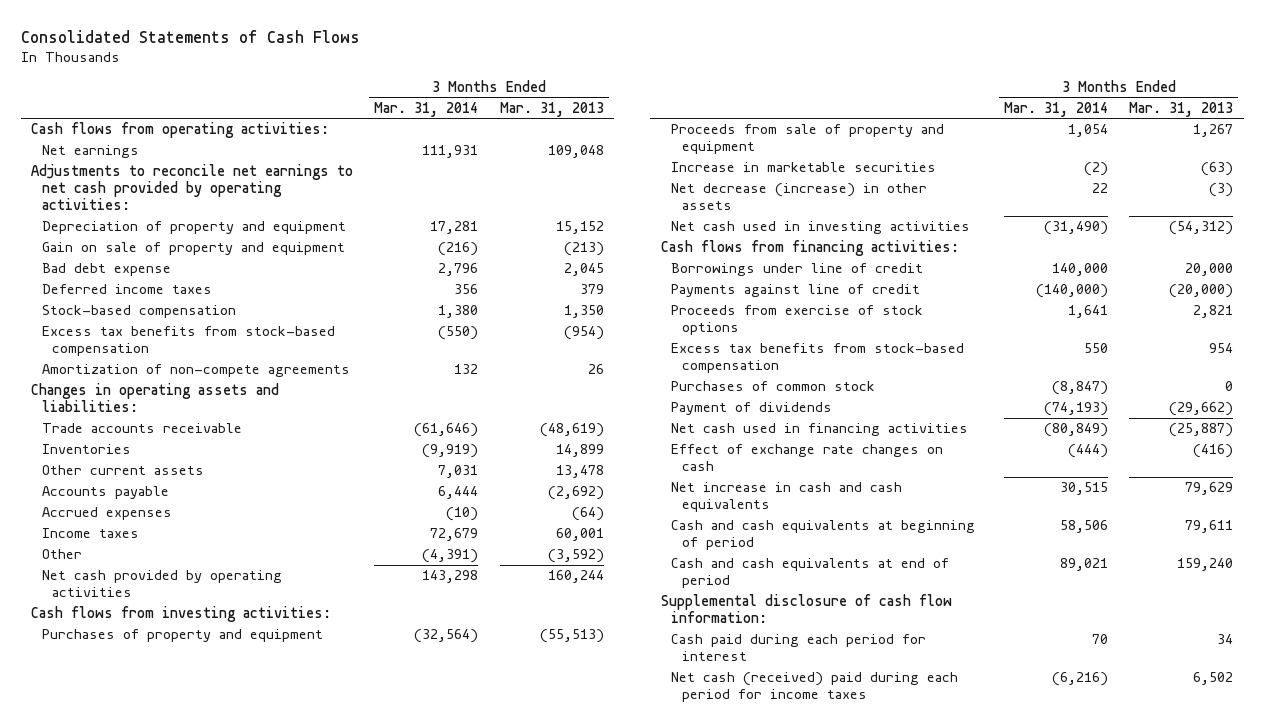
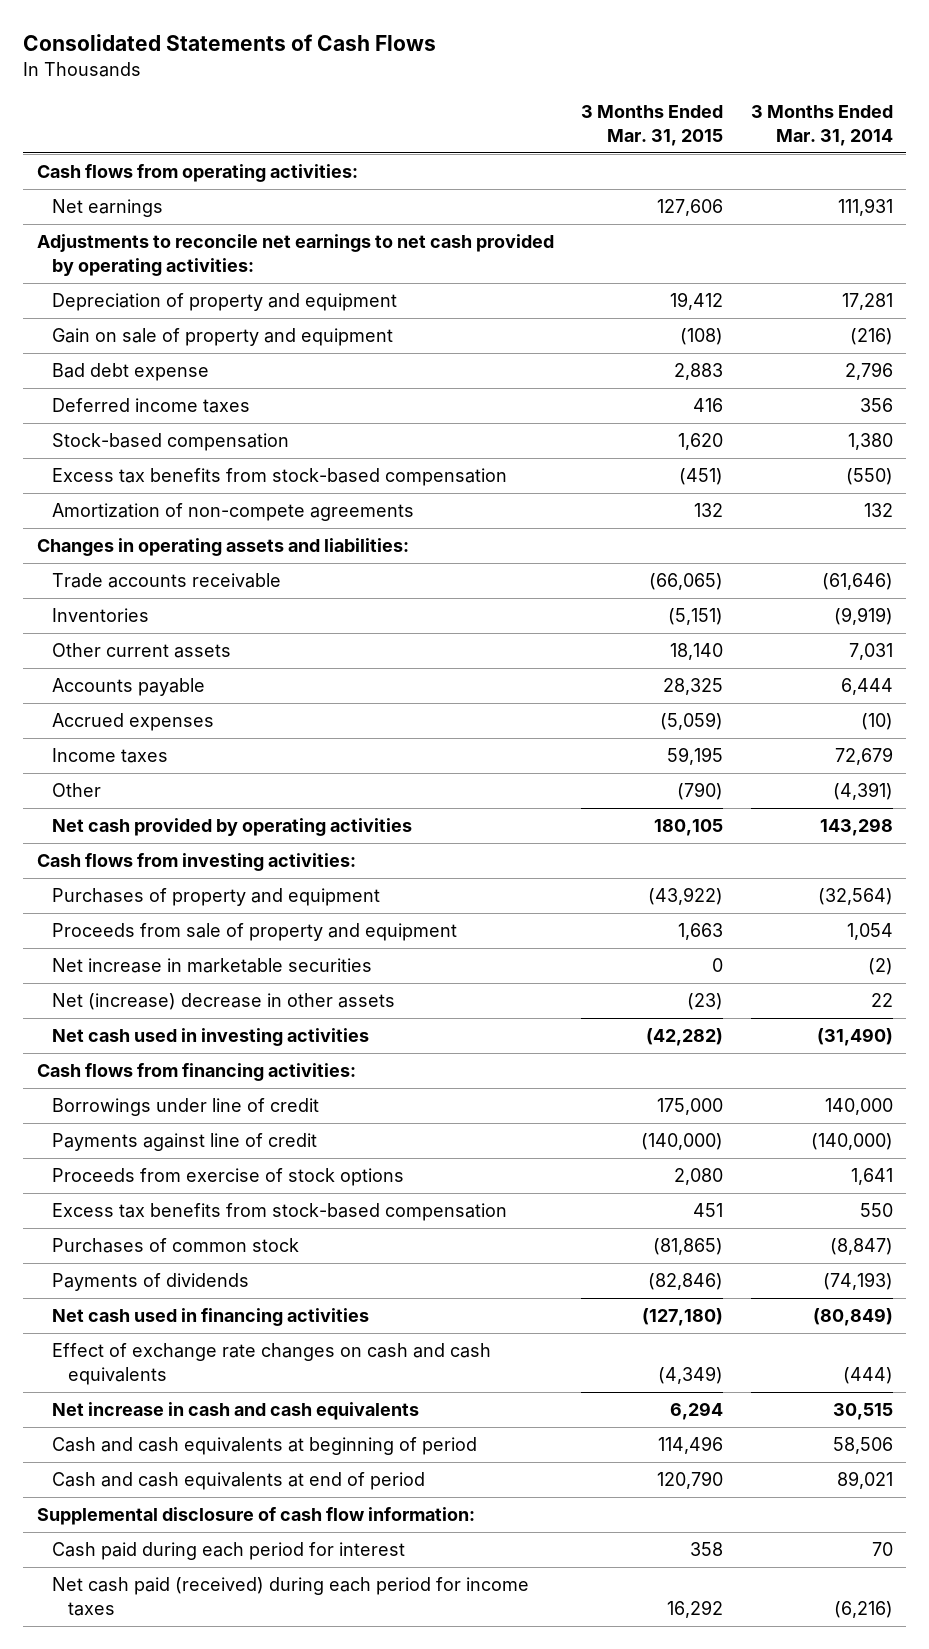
[499,101,604,117] Mar. 31, 2013 -> none
none -> [581,105,724,146] 3 Months Ended Mar. 31, 2015
[671,162,937,173] Increase in marketable securities -> [52,958,373,974] Net increase in marketable securities
[671,183,928,211] Net decrease (increase) in other assets -> [52,993,396,1011] Net (increase) decrease in other assets
[671,402,833,416] Payment of dividends -> [52,1273,250,1292] Payments of dividends
[671,444,944,472] Effect of exchange rate changes on cash -> [52,1343,492,1385] Effect of exchange rate changes on cash and cash equivalents
[671,672,959,703] Net cash (received) paid during each period for income taxes -> [52,1577,530,1616] Net cash paid (received) during each period for income taxes

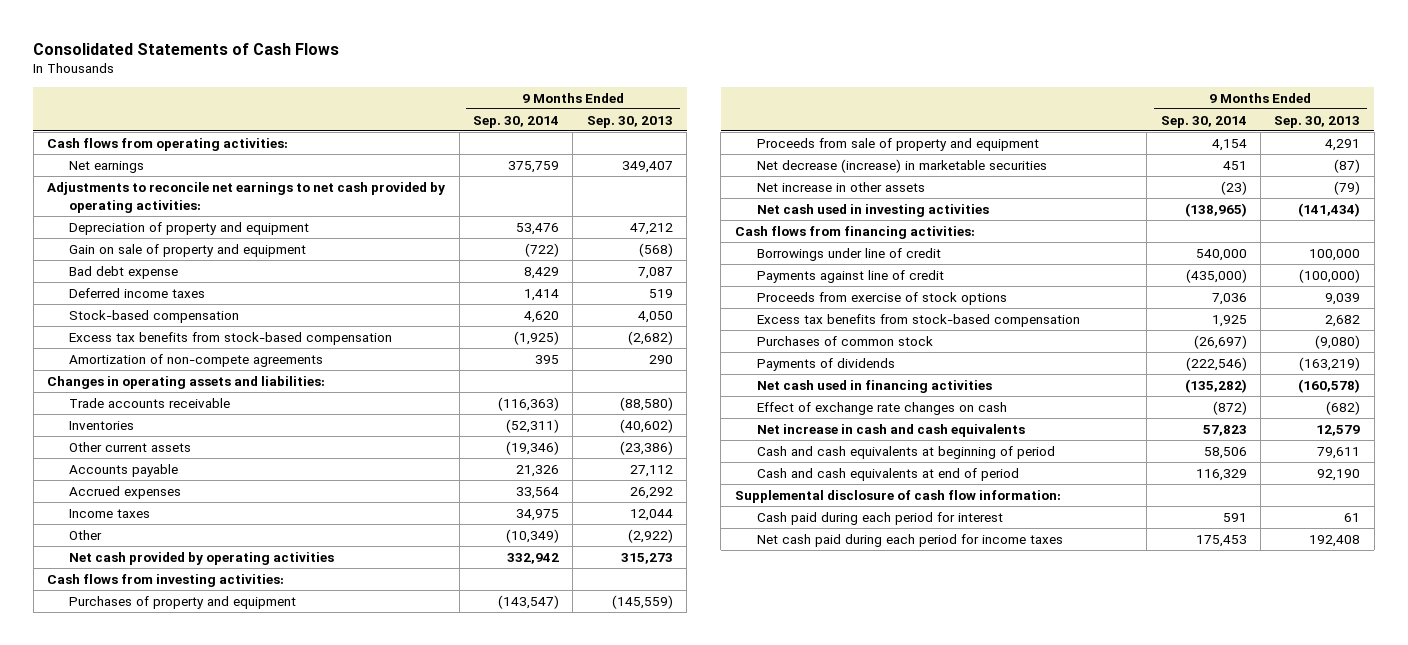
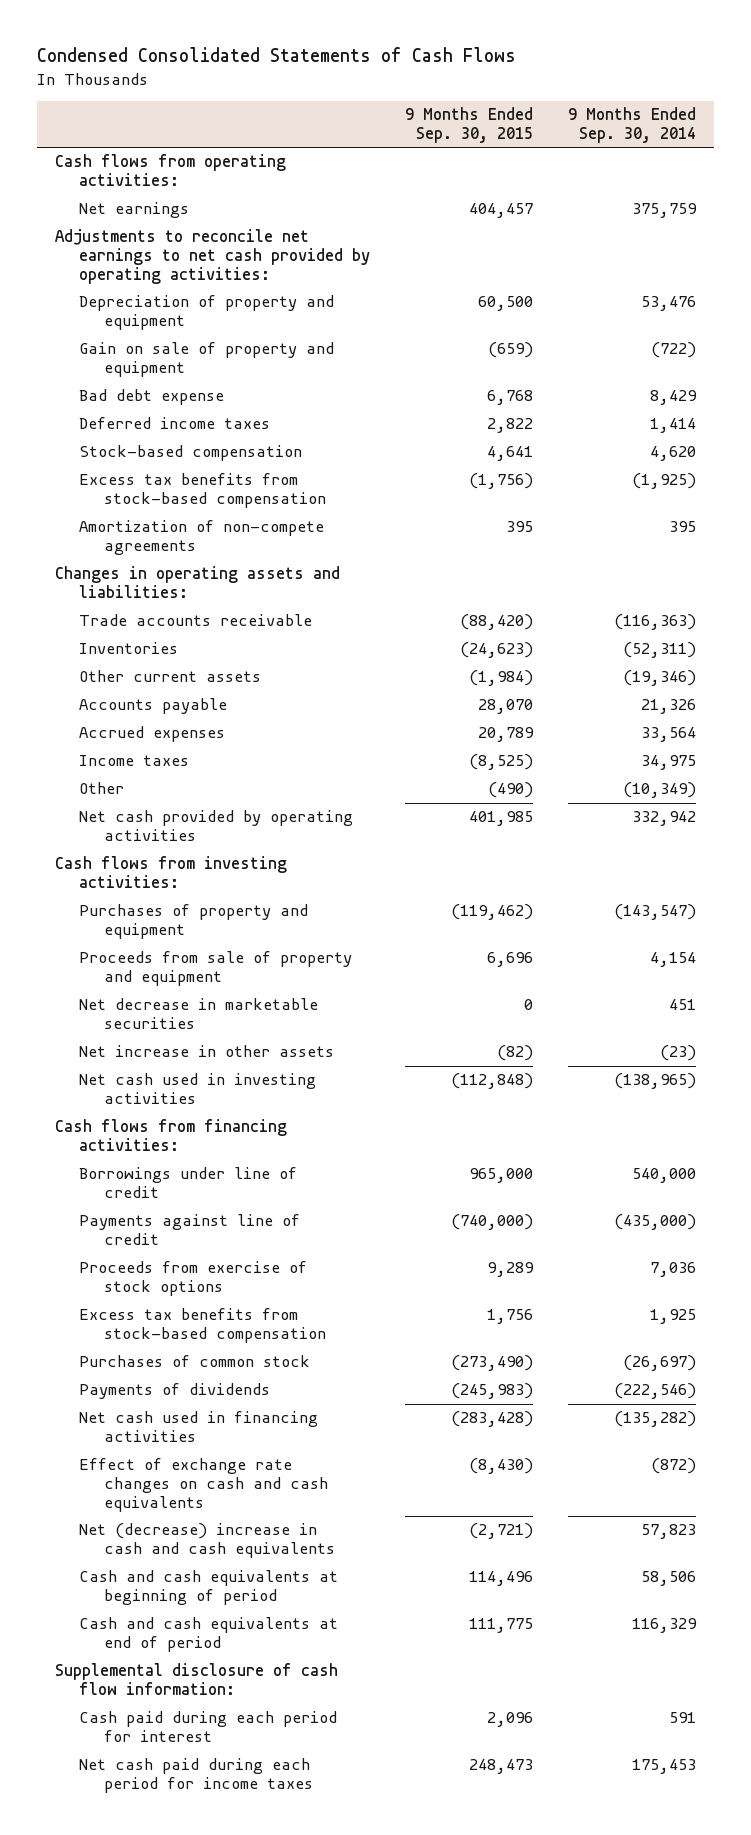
[33,42,340,55] Consolidated Statements of Cash Flows -> [37,47,517,63] Condensed Consolidated Statements of Cash Flows
[586,115,673,128] Sep. 30, 2013 -> none
none -> [405,107,534,144] 9 Months Ended Sep. 30, 2015
[756,158,1047,173] Net decrease (increase) in marketable securities -> [79,998,319,1030] Net decrease in marketable securities
[756,401,1007,415] Effect of exchange rate changes on cash -> [79,1458,328,1513] Effect of exchange rate changes on cash and cash equivalents
[756,423,1025,437] Net increase in cash and cash equivalents -> [79,1523,335,1559] Net (decrease) increase in cash and cash equivalents

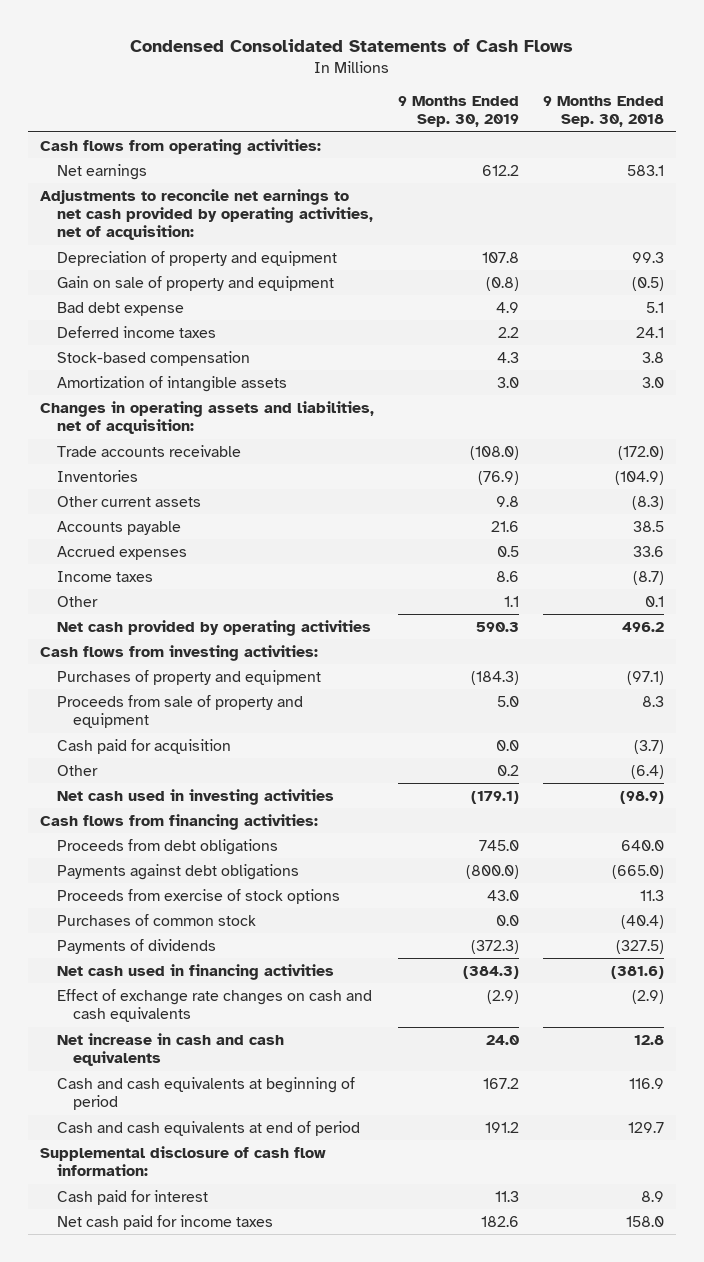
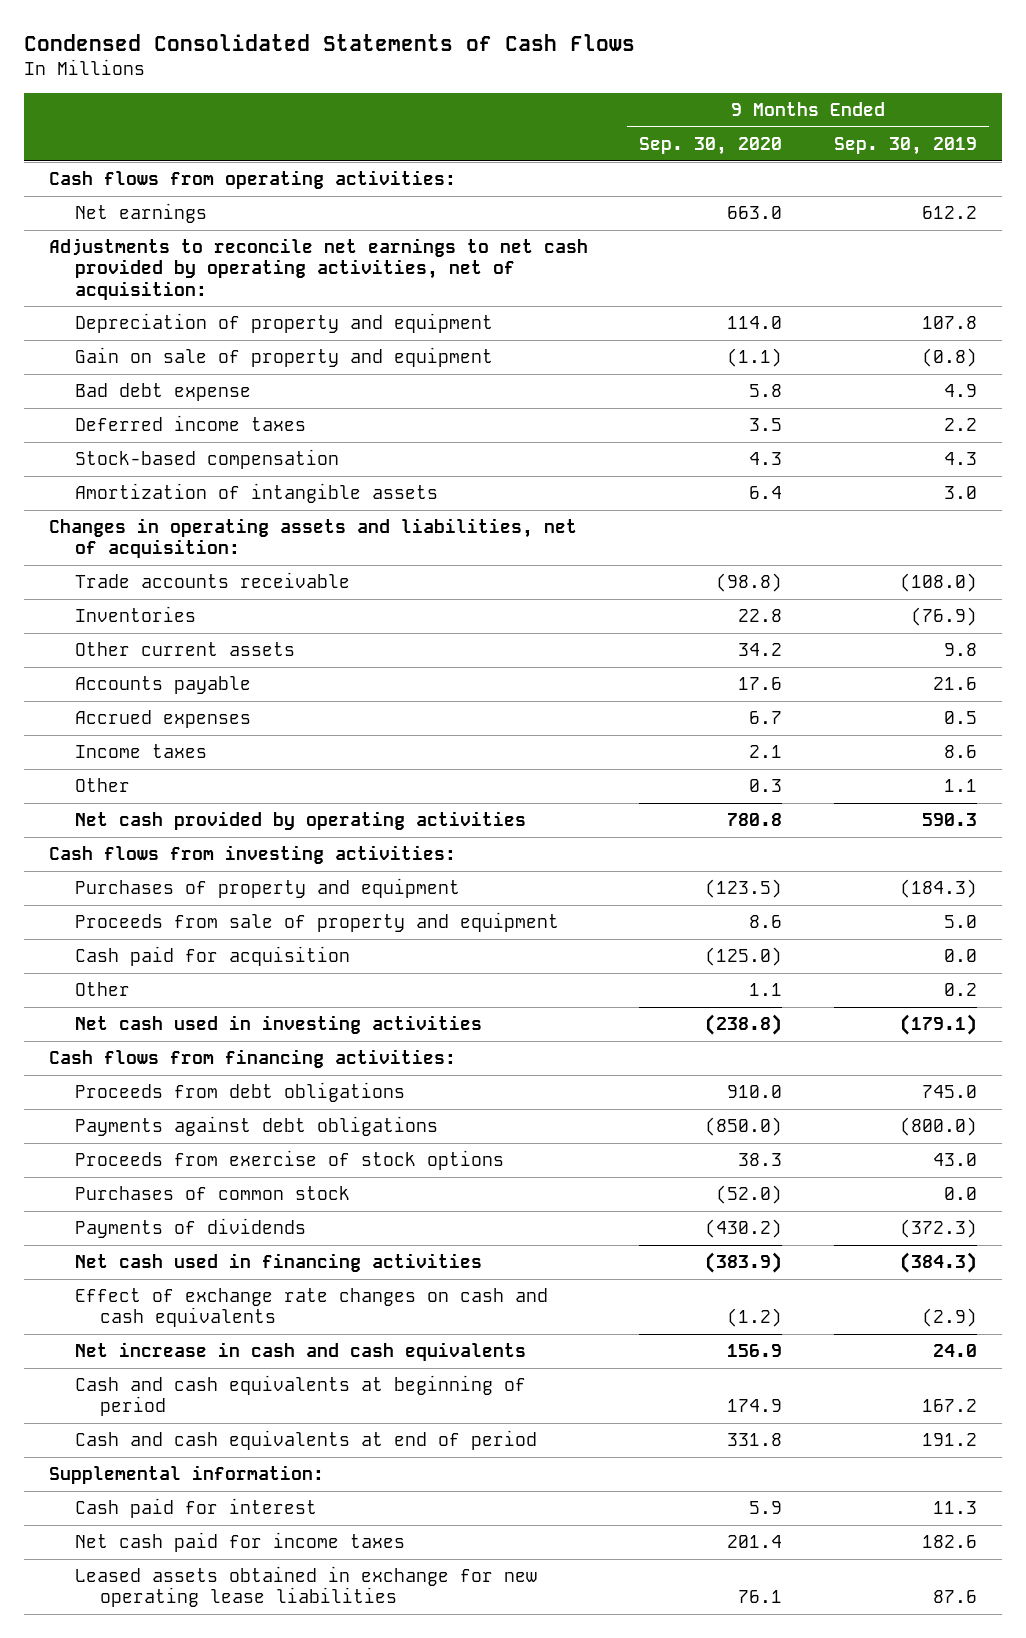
[543,95,665,128] 9 Months Ended Sep. 30, 2018 -> none
none -> [639,137,783,156] Sep. 30, 2020
[40,1145,327,1177] Supplemental disclosure of cash flow information: -> [49,1465,325,1485] Supplemental information:
none -> [74,1566,537,1608] Leased assets obtained in exchange for new operating lease liabilities

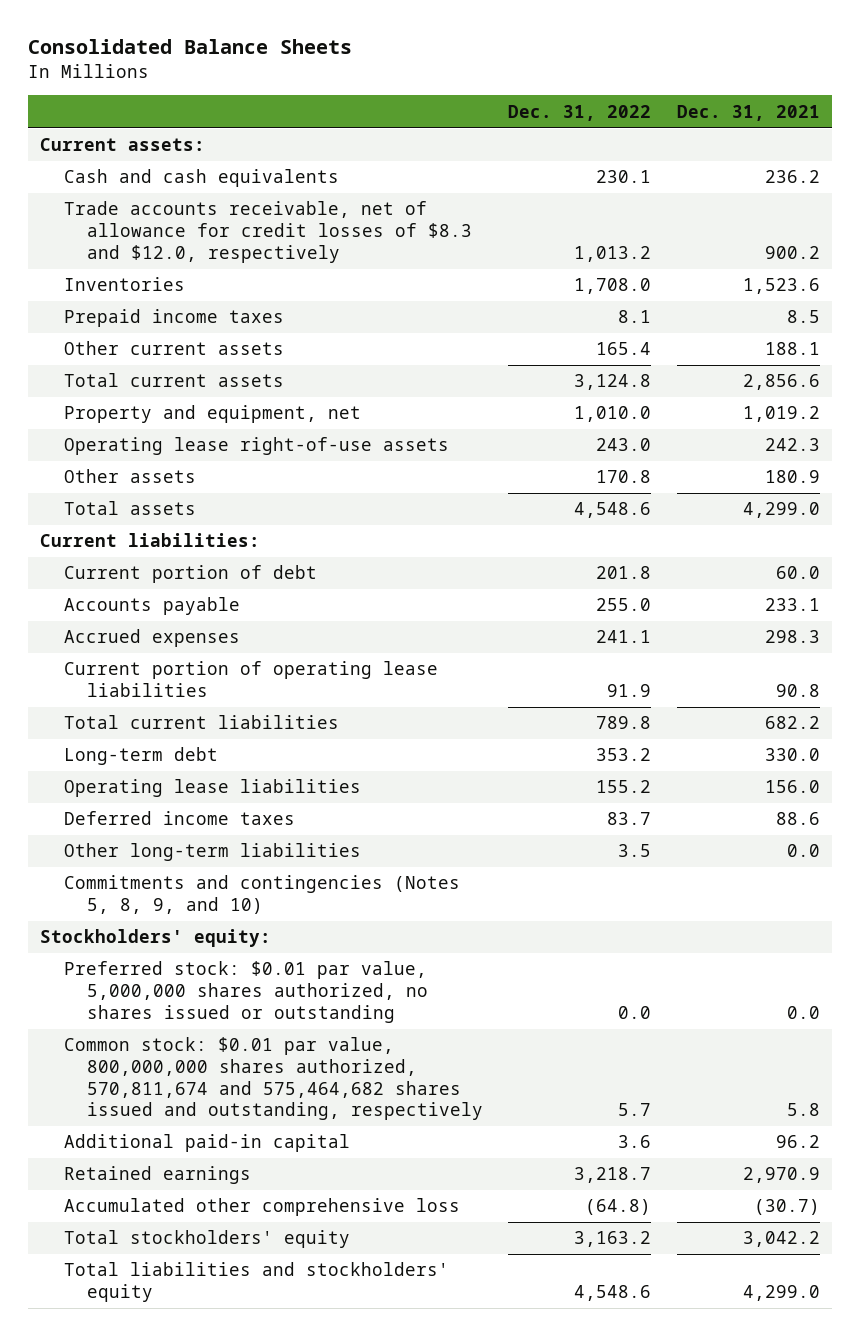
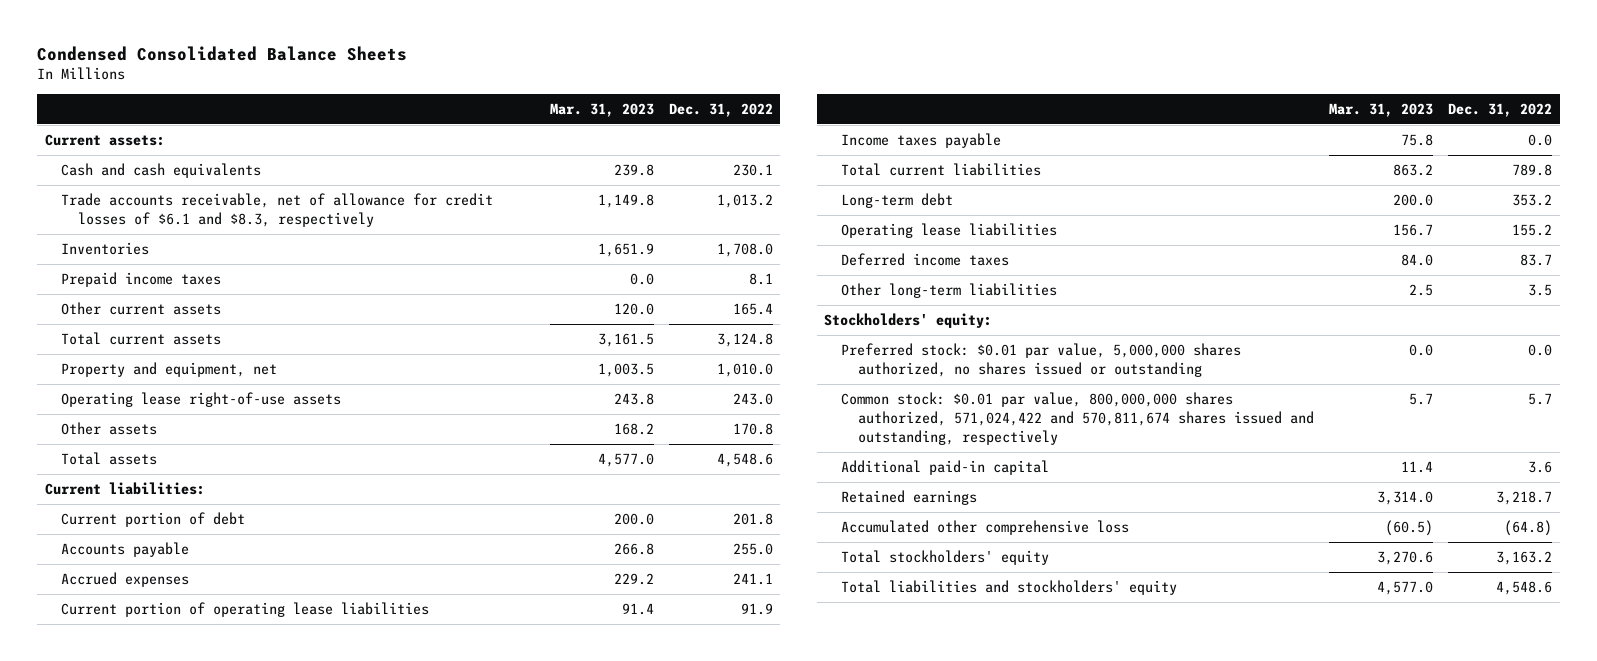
[27,39,352,55] Consolidated Balance Sheets -> [37,45,408,61] Condensed Consolidated Balance Sheets
[676,104,820,121] Dec. 31, 2021 -> none
none -> [549,103,654,118] Mar. 31, 2023
[63,201,473,263] Trade accounts receivable, net of allowance for credit losses of $8.3 and $12.0, respectively -> [61,193,494,228] Trade accounts receivable, net of allowance for credit losses of $6.1 and $8.3, respectively
none -> [841,133,1002,149] Income taxes payable
[63,875,460,915] Commitments and contingencies (Notes 5, 8, 9, and 10) -> none
[63,1037,484,1121] Common stock: $0.01 par value, 800,000,000 shares authorized, 570,811,674 and 575,464,682 shares issued and outstanding, respectively -> [841,392,1315,445] Common stock: $0.01 par value, 800,000,000 shares authorized, 571,024,422 and 570,811,674 shares issued and outstanding, respectively

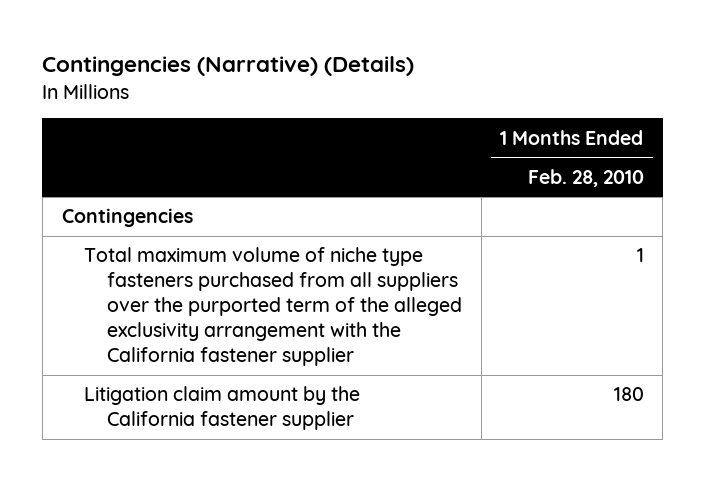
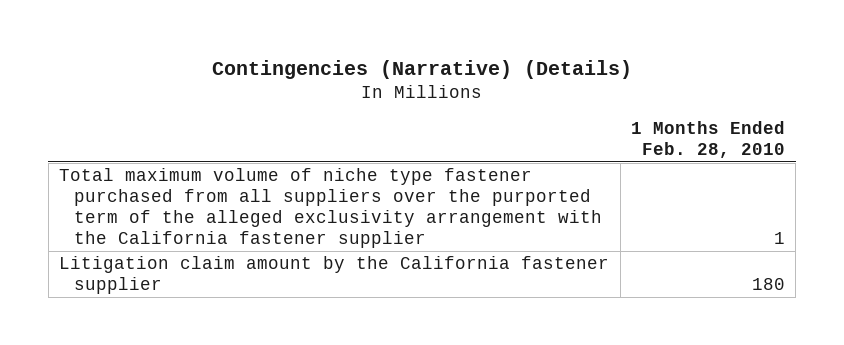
[61,208,193,228] Contingencies -> none
[84,247,462,367] Total maximum volume of niche type fasteners purchased from all suppliers over the purported term of the alleged exclusivity arrangement with the California fastener supplier -> [59,168,602,248] Total maximum volume of niche type fastener purchased from all suppliers over the purported term of the alleged exclusivity arrangement with the California fastener supplier

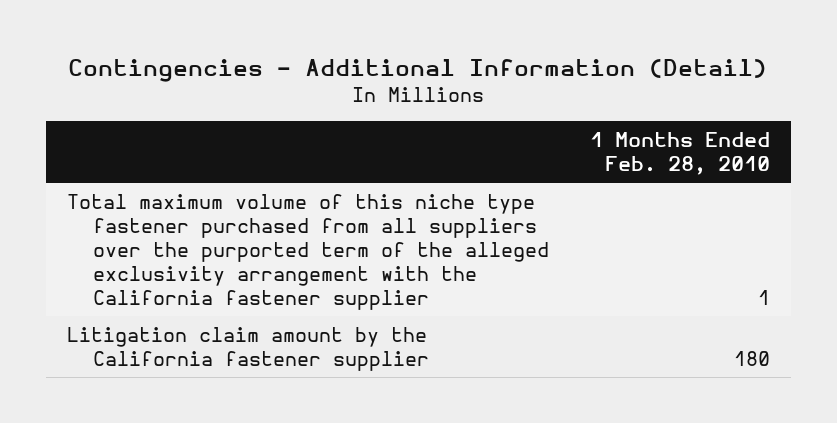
[212,60,633,80] Contingencies (Narrative) (Details) -> [68,59,768,83] Contingencies - Additional Information (Detail)
[59,168,602,248] Total maximum volume of niche type fastener purchased from all suppliers over the purported term of the alleged exclusivity arrangement with the California fastener supplier -> [66,193,550,310] Total maximum volume of this niche type fastener purchased from all suppliers over the purported term of the alleged exclusivity arrangement with the California fastener supplier

